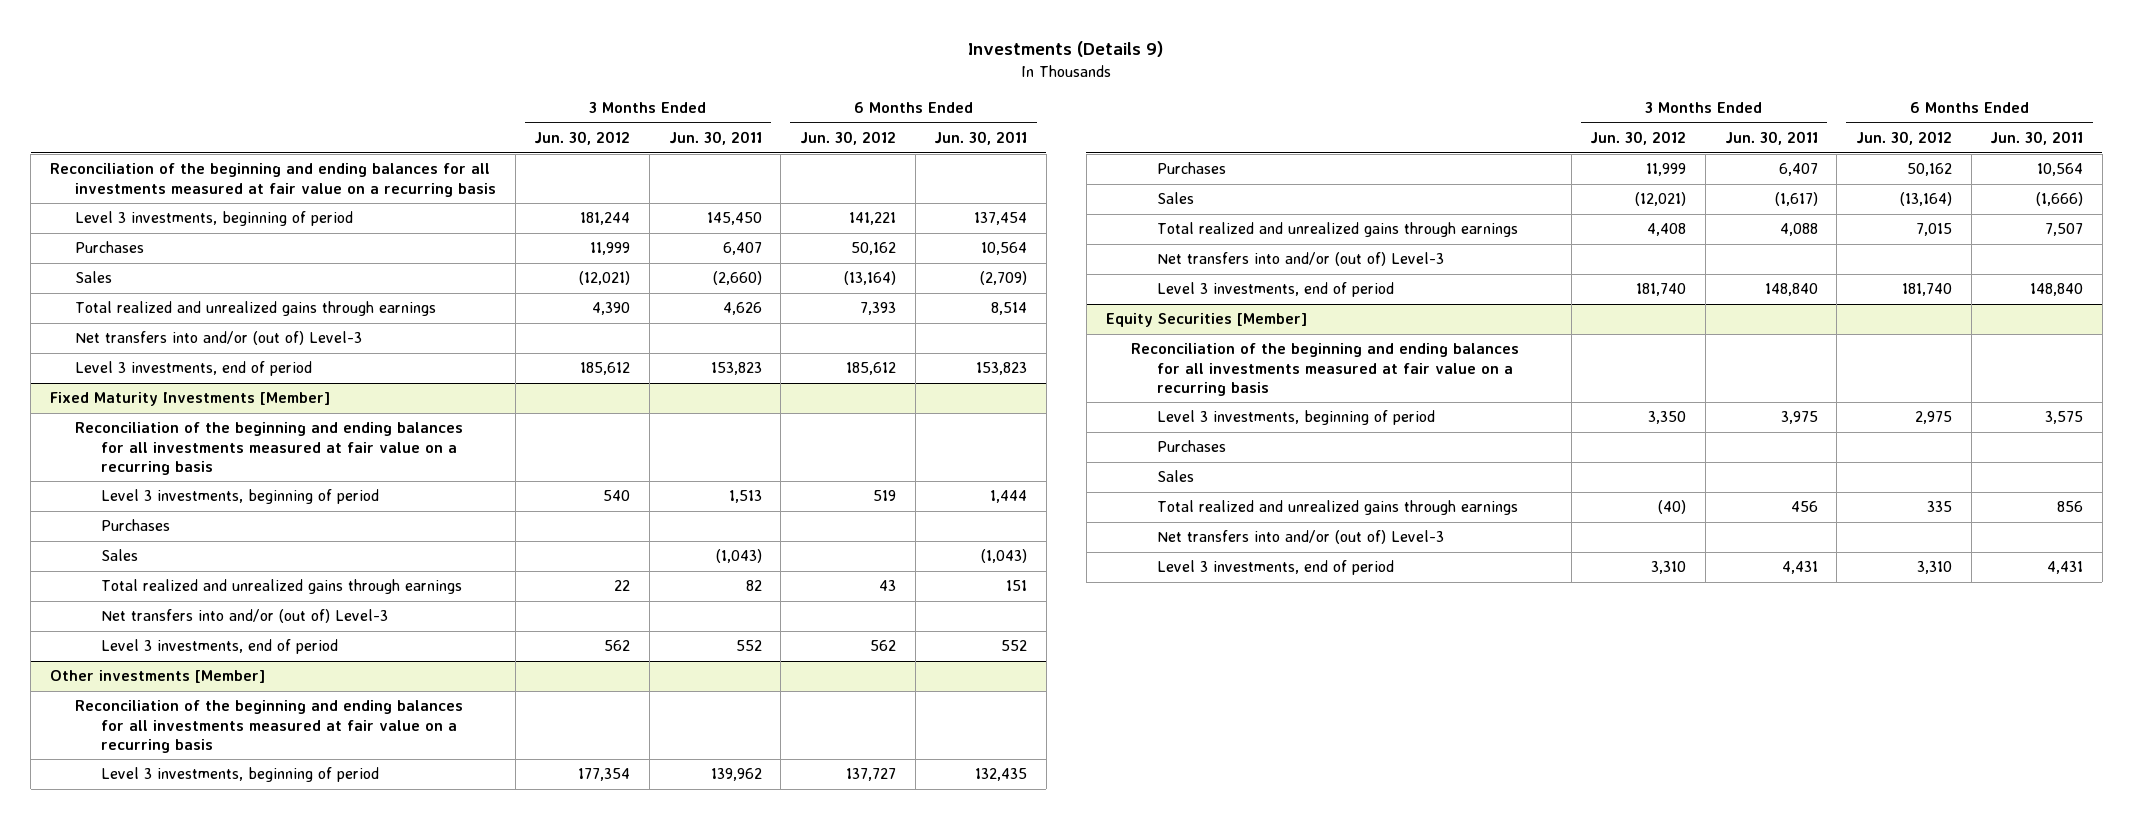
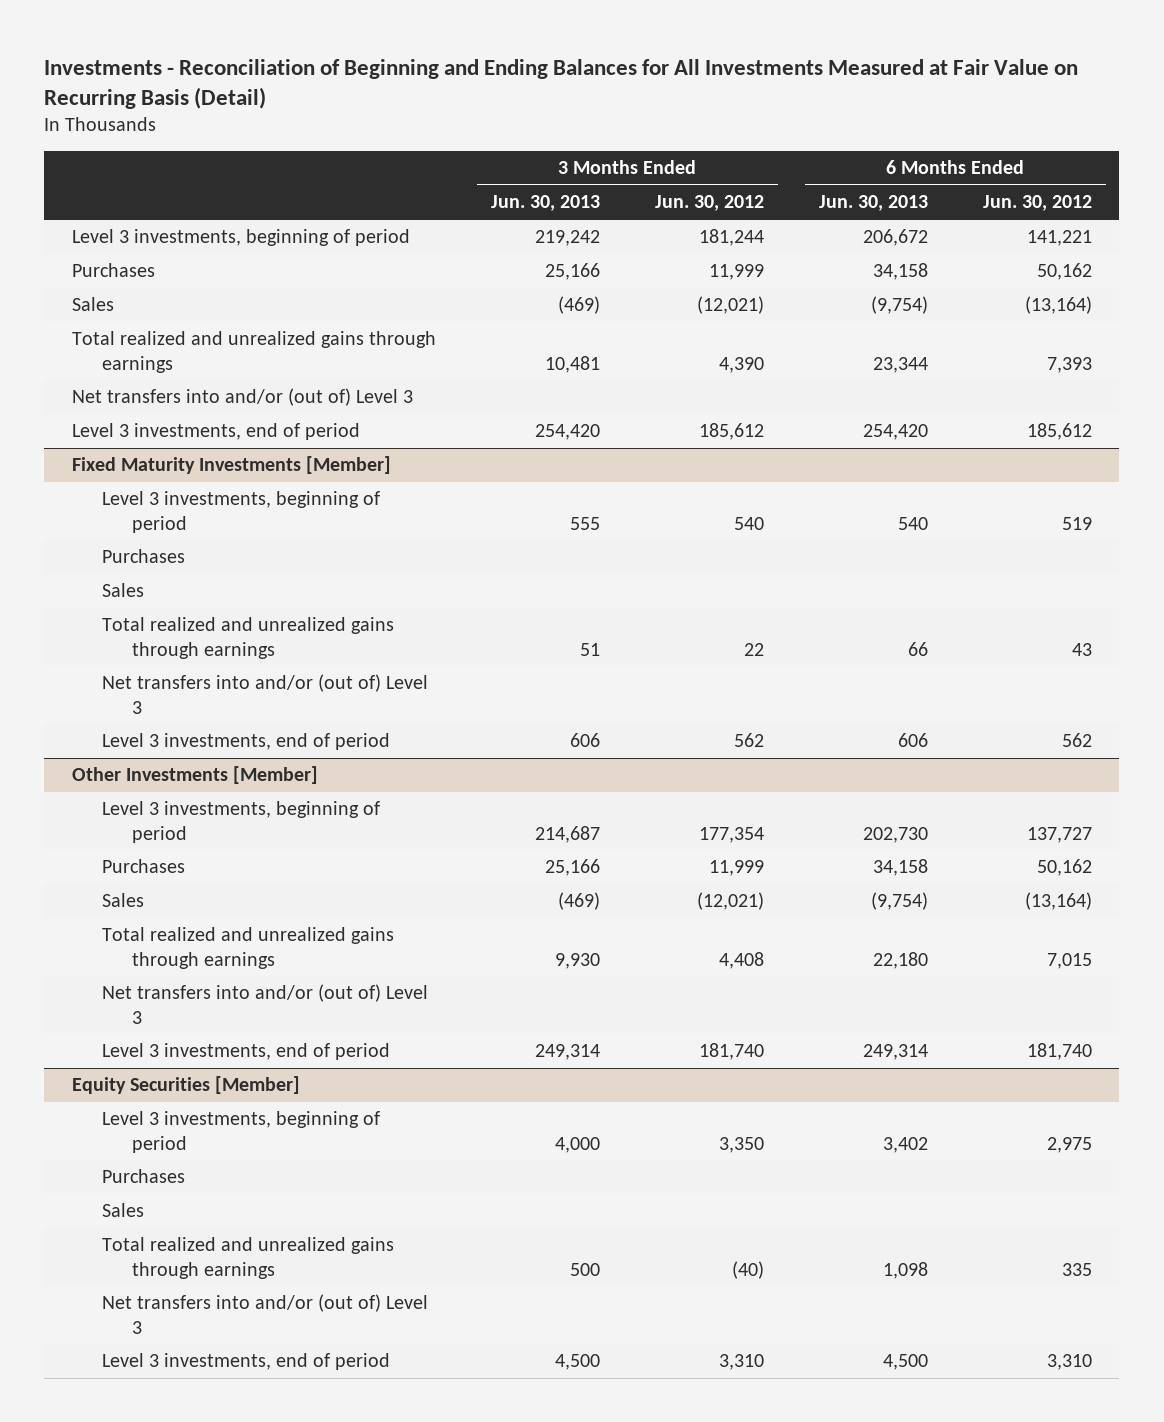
[968,41,1164,58] Investments (Details 9) -> [44,58,1079,109] Investments - Reconciliation of Beginning and Ending Balances for All Investments Measured at Fair Value on Recurring Basis (Detail)
[668,131,762,146] Jun. 30, 2011 -> none
[934,131,1028,146] Jun. 30, 2011 -> none
none -> [490,195,600,212] Jun. 30, 2013
none -> [818,195,928,212] Jun. 30, 2013
[49,163,497,197] Reconciliation of the beginning and ending balances for all investments measured at fair value on a recurring basis -> none
[75,331,363,346] Net transfers into and/or (out of) Level-3 -> [71,388,413,407] Net transfers into and/or (out of) Level 3
[75,422,464,475] Reconciliation of the beginning and ending balances for all investments measured at fair value on a recurring basis -> none
[100,609,388,624] Net transfers into and/or (out of) Level-3 -> [101,674,428,714] Net transfers into and/or (out of) Level 3
[75,700,464,753] Reconciliation of the beginning and ending balances for all investments measured at fair value on a recurring basis -> none
[49,670,265,684] Other investments [Member] -> [71,766,318,785] Other Investments [Member]
[1156,252,1444,267] Net transfers into and/or (out of) Level-3 -> [101,984,428,1024] Net transfers into and/or (out of) Level 3
[1131,343,1520,396] Reconciliation of the beginning and ending balances for all investments measured at fair value on a recurring basis -> none
[1156,530,1444,545] Net transfers into and/or (out of) Level-3 -> [101,1294,428,1334] Net transfers into and/or (out of) Level 3

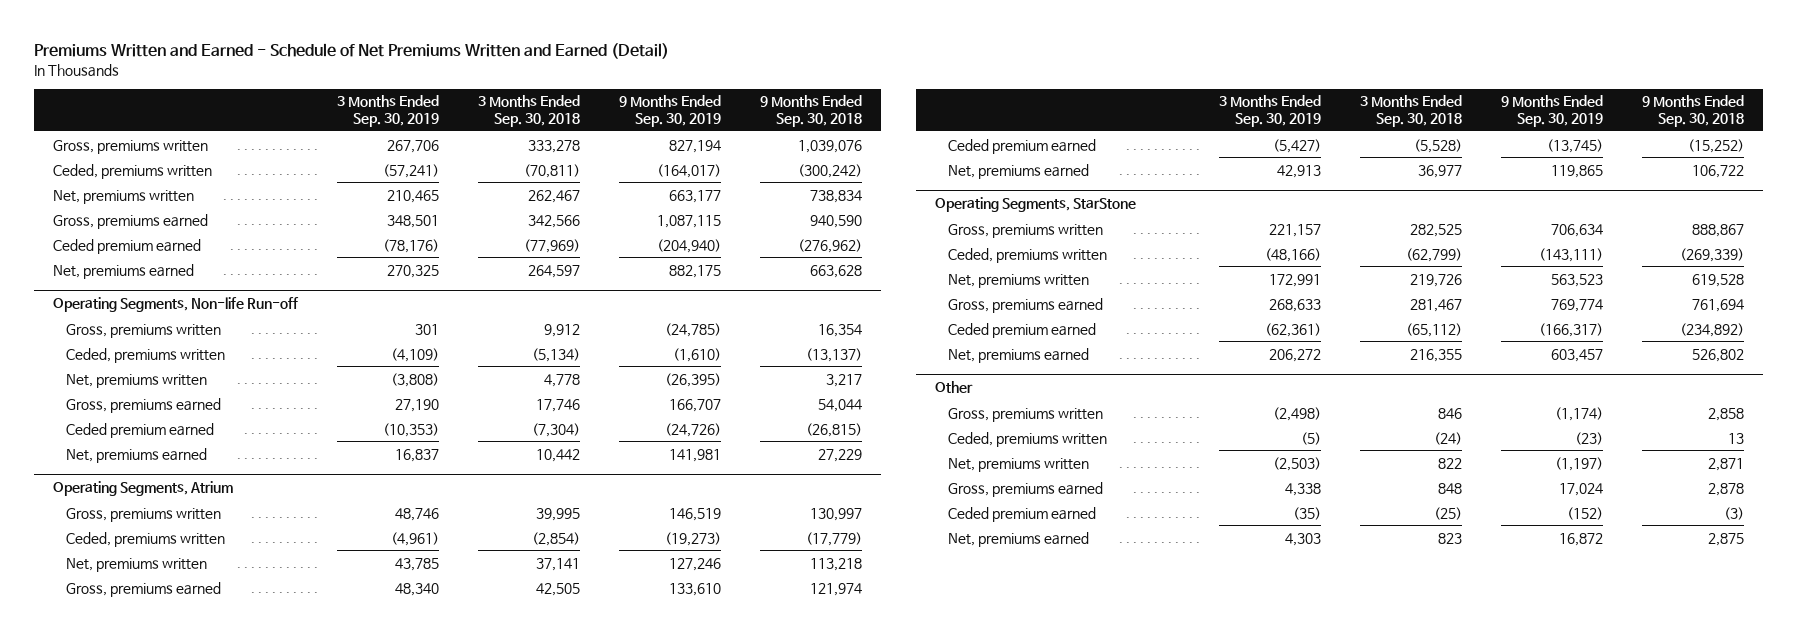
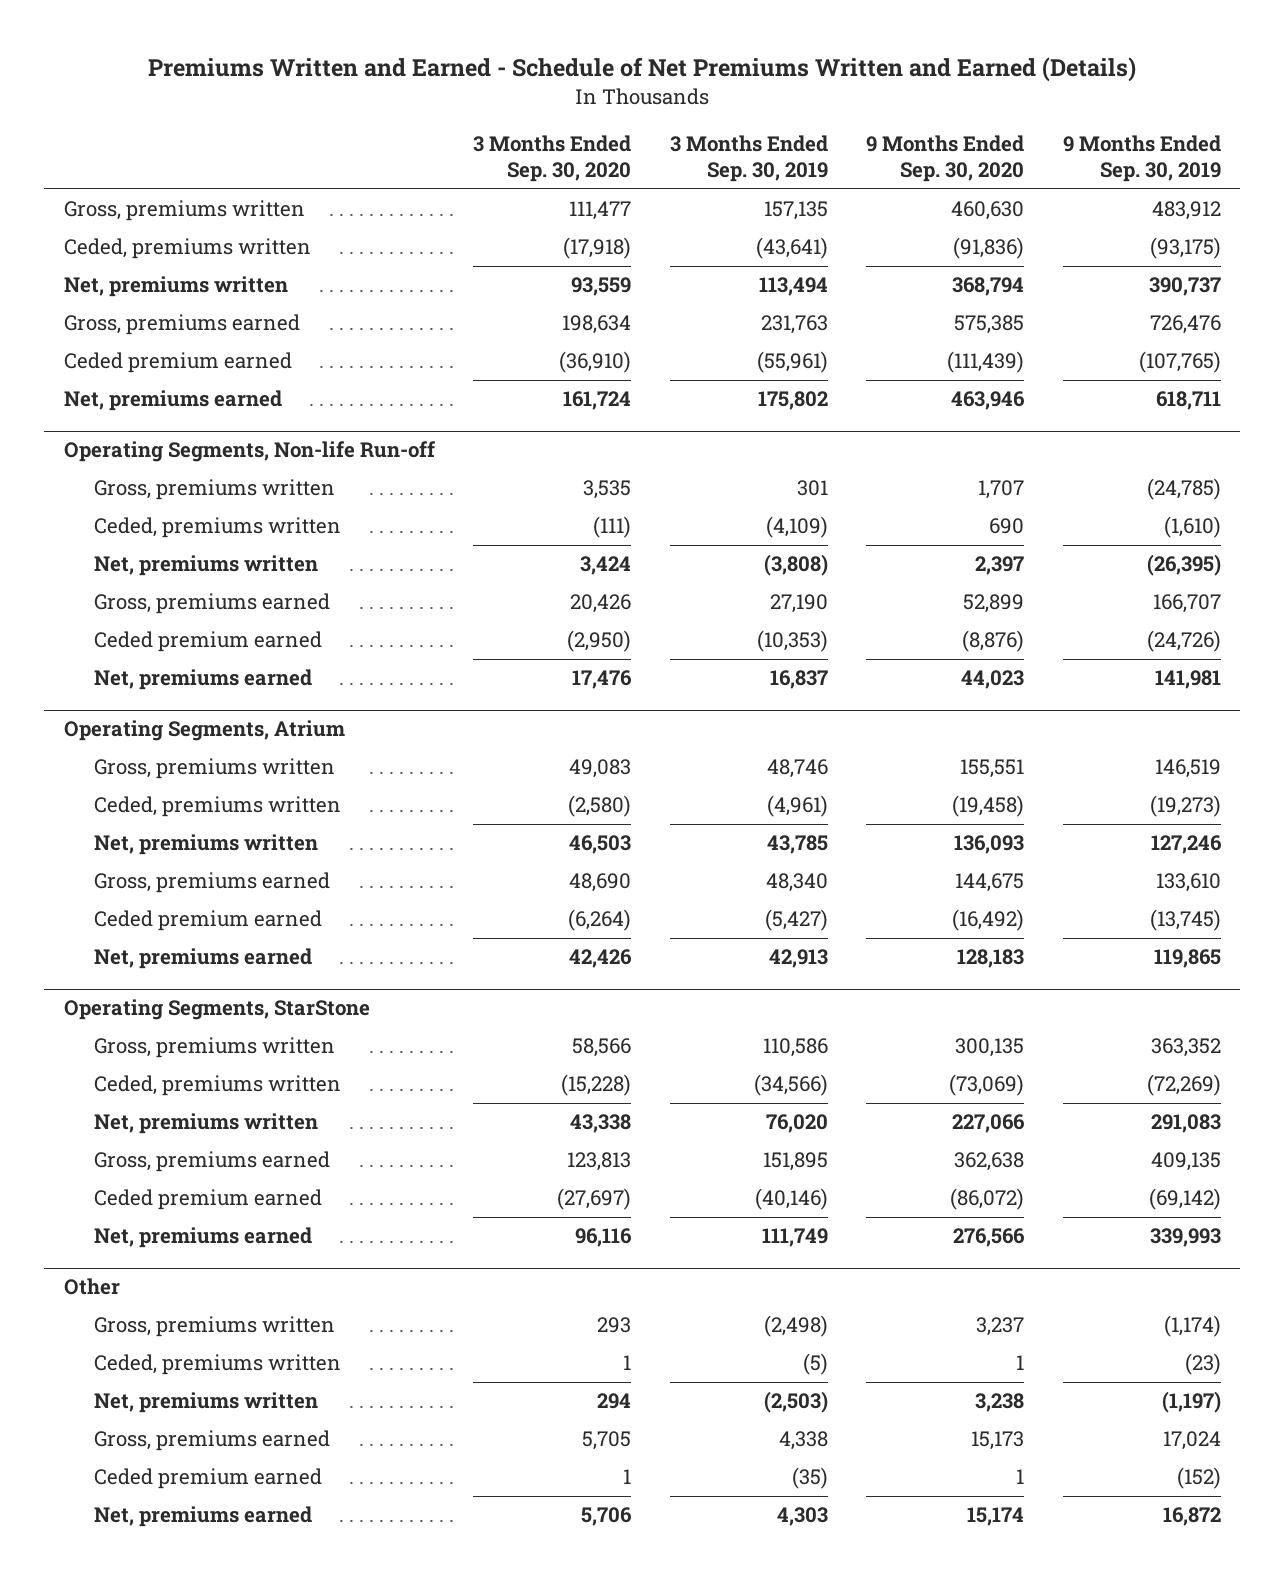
[33,42,669,59] Premiums Written and Earned - Schedule of Net Premiums Written and Earned (Detail) -> [148,57,1137,83] Premiums Written and Earned - Schedule of Net Premiums Written and Earned (Details)
[477,95,580,128] 3 Months Ended Sep. 30, 2018 -> none
[759,95,862,128] 9 Months Ended Sep. 30, 2018 -> none
none -> [473,134,632,183] 3 Months Ended Sep. 30, 2020
none -> [866,134,1025,183] 9 Months Ended Sep. 30, 2020
[387,139,440,153] 267,706 -> [763,201,828,221] 157,135
[668,139,721,153] 827,194 -> [1151,201,1221,221] 483,912
[383,163,440,178] (57,241) -> [755,237,828,260] (43,641)
[656,163,721,178] (164,017) -> [1149,237,1221,260] (93,175)
[387,189,440,203] 210,465 -> [758,277,828,297] 113,494
[668,189,721,203] 663,177 -> [1148,277,1221,297] 390,737
[387,214,440,228] 348,501 -> [760,315,828,335] 231,763
[656,214,721,228] 1,087,115 -> [1149,315,1221,335] 726,476
[383,238,440,253] (78,176) -> [756,351,828,374] (55,961)
[656,238,721,253] (204,940) -> [1138,351,1221,374] (107,765)
[387,264,440,278] 270,325 -> [757,391,828,411] 175,802
[668,264,721,278] 882,175 -> [1155,391,1221,411] 618,711
[1269,223,1322,237] 221,157 -> [762,1038,828,1058] 110,586
[1550,223,1603,237] 706,634 -> [1150,1038,1221,1058] 363,352
[1265,247,1322,262] (48,166) -> [753,1074,828,1097] (34,566)
[1538,247,1603,262] (143,111) -> [1146,1074,1221,1097] (72,269)
[1269,273,1322,287] 172,991 -> [765,1114,828,1134] 76,020
[1550,273,1603,287] 563,523 -> [1150,1114,1221,1134] 291,083
[1269,298,1322,312] 268,633 -> [762,1152,828,1172] 151,895
[1550,298,1603,312] 769,774 -> [1150,1152,1221,1172] 409,135
[1265,322,1322,337] (62,361) -> [754,1188,828,1211] (40,146)
[1538,322,1603,337] (166,317) -> [1148,1188,1221,1211] (69,142)
[1269,348,1322,362] 206,272 -> [761,1228,828,1248] 111,749
[1550,348,1603,362] 603,457 -> [1149,1228,1221,1248] 339,993

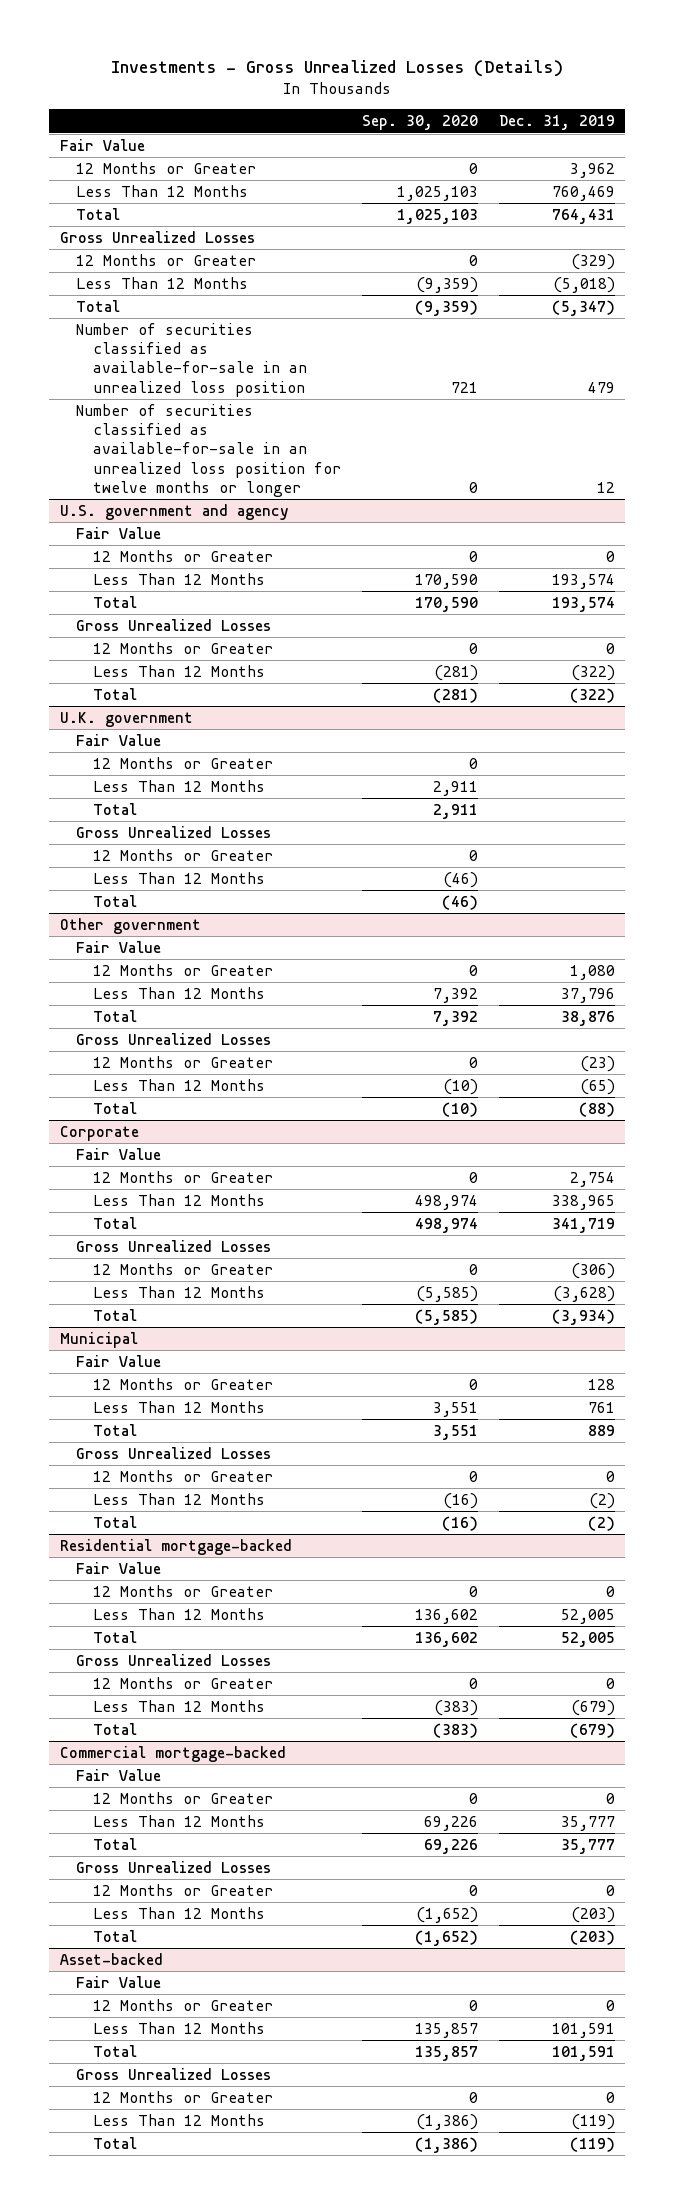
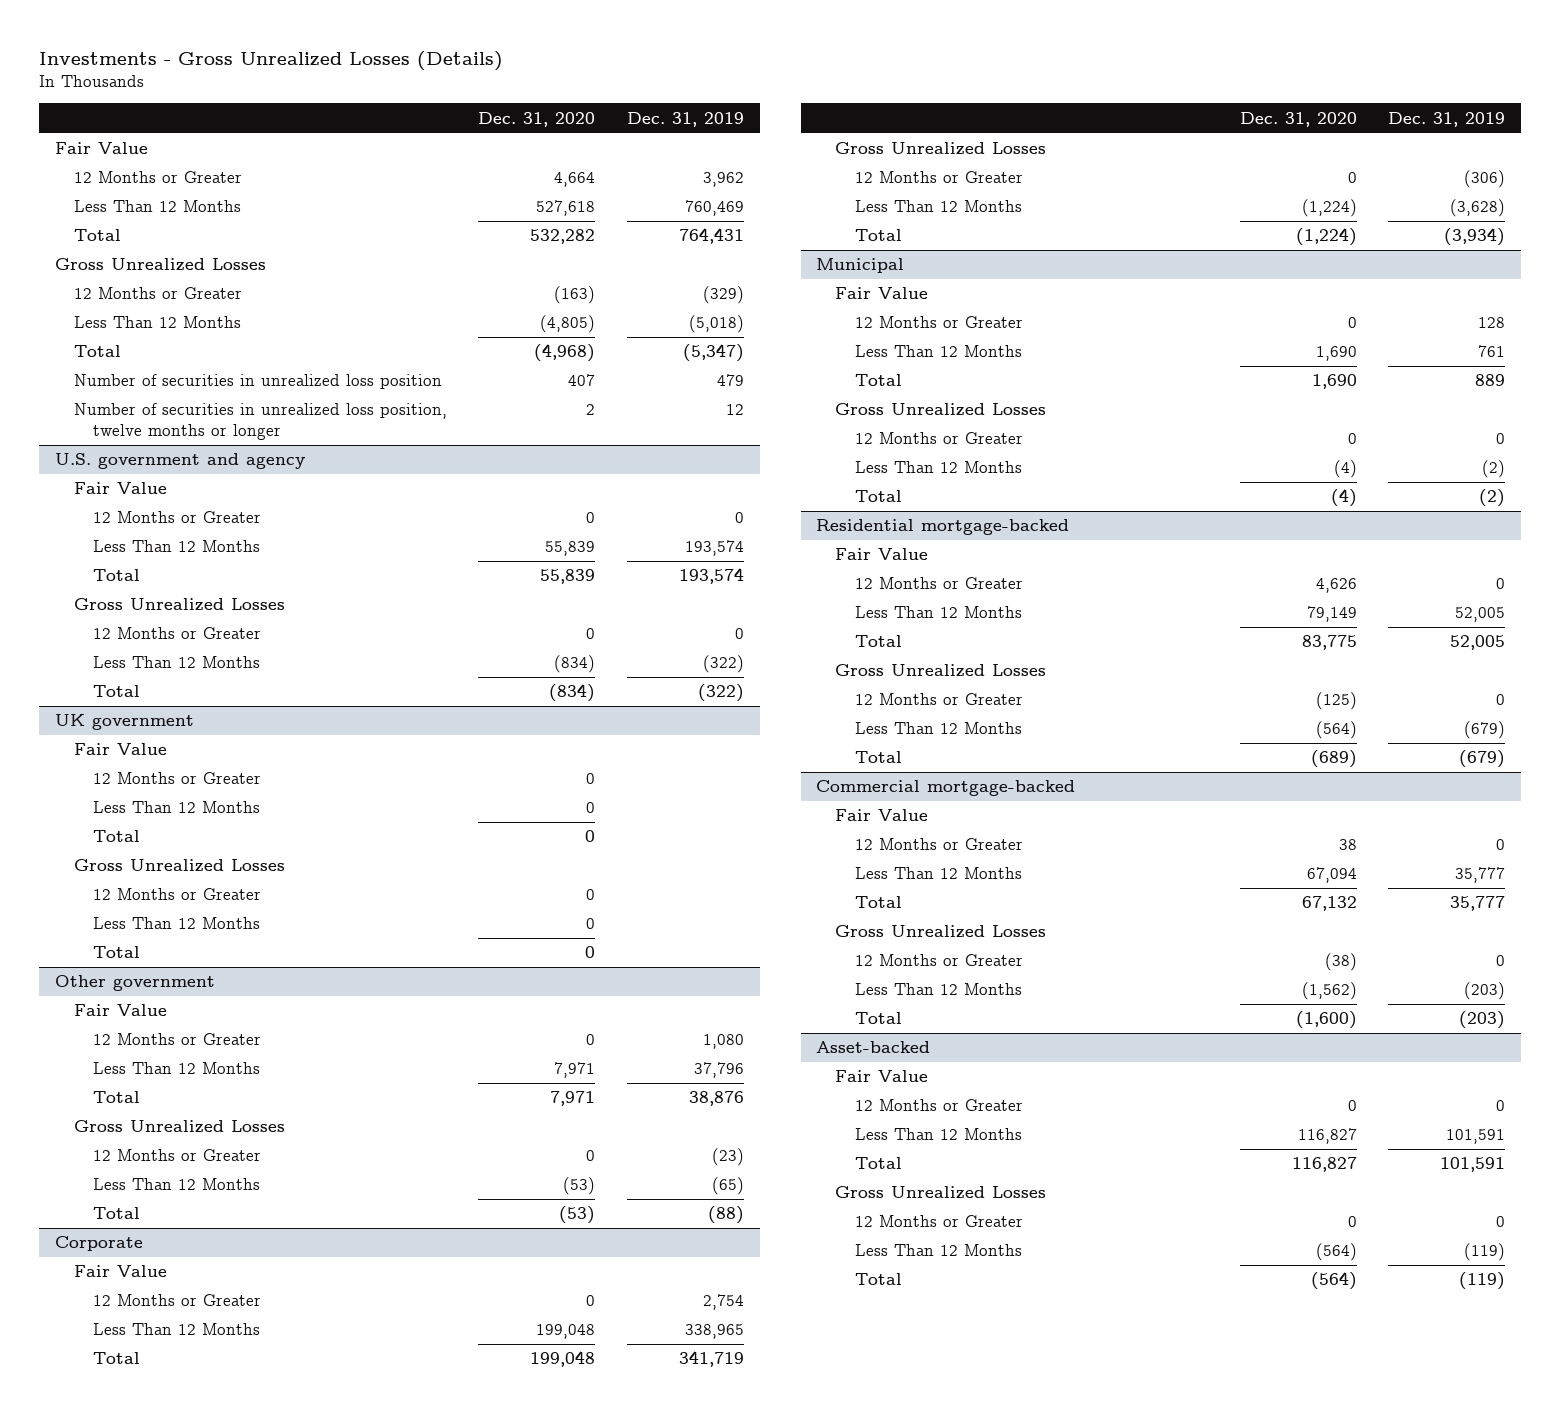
[362,115,479,131] Sep. 30, 2020 -> none
none -> [478,111,596,127] Dec. 31, 2020
[76,323,308,397] Number of securities classified as available-for-sale in an unrealized loss position -> [74,374,443,390] Number of securities in unrealized loss position
[76,404,342,497] Number of securities classified as available-for-sale in an unrealized loss position for twelve months or longer -> [74,403,448,440] Number of securities in unrealized loss position, twelve months or longer
[59,712,193,728] U.K. government -> [54,714,194,731] UK government

